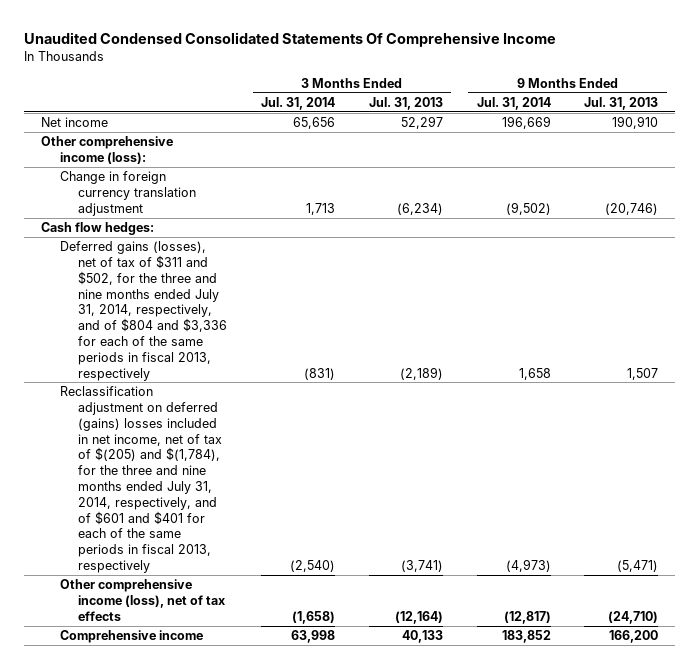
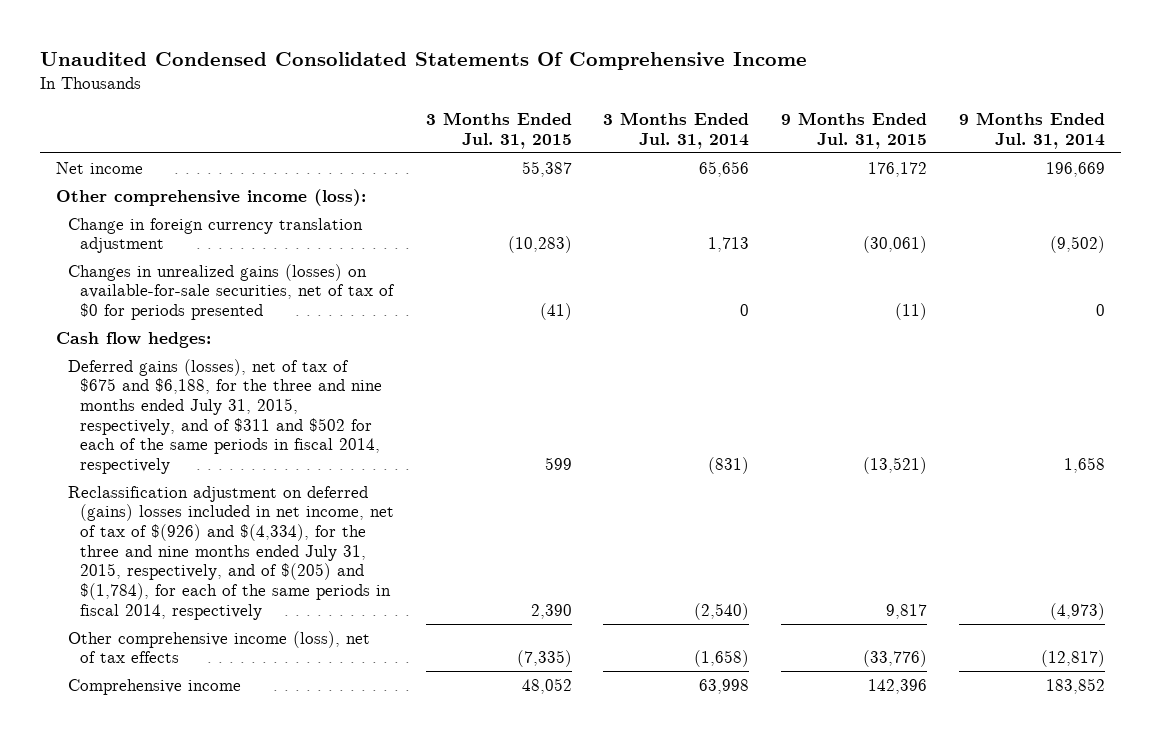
[368,96,443,110] Jul. 31, 2013 -> none
[584,96,659,110] Jul. 31, 2013 -> none
none -> [425,112,572,149] 3 Months Ended Jul. 31, 2015
none -> [781,112,928,149] 9 Months Ended Jul. 31, 2015
none -> [67,263,395,320] Changes in unrealized gains (losses) on available-for-sale securities, net of tax of $0 for periods presented
[59,241,228,381] Deferred gains (losses), net of tax of $311 and $502, for the three and nine months ended July 31, 2014, respectively, and of $804 and $3,336 for each of the same periods in fiscal 2013, respectively -> [67,358,382,474] Deferred gains (losses), net of tax of $675 and $6,188, for the three and nine months ended July 31, 2015, respectively, and of $311 and $502 for each of the same periods in fiscal 2014, respectively
[59,386,223,573] Reclassification adjustment on deferred (gains) losses included in net income, net of tax of $(205) and $(1,784), for the three and nine months ended July 31, 2014, respectively, and of $601 and $401 for each of the same periods in fiscal 2013, respectively -> [67,485,394,620] Reclassification adjustment on deferred (gains) losses included in net income, net of tax of $(926) and $(4,334), for the three and nine months ended July 31, 2015, respectively, and of $(205) and $(1,784), for each of the same periods in fiscal 2014, respectively

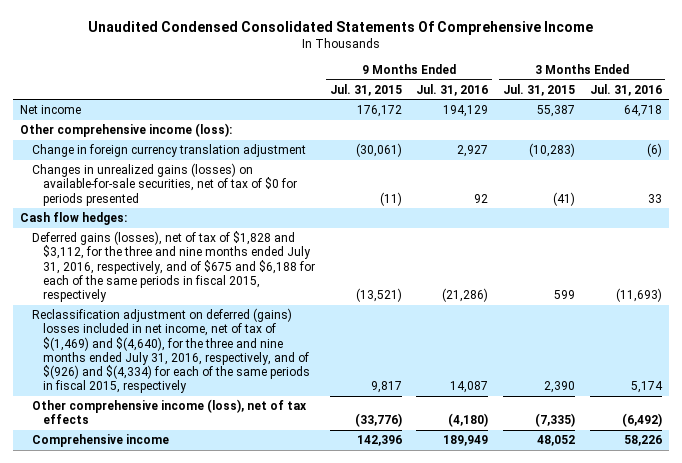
[603,112,750,149] 3 Months Ended Jul. 31, 2014 -> none
[959,112,1106,149] 9 Months Ended Jul. 31, 2014 -> none
none -> [416,83,489,96] Jul. 31, 2016
none -> [589,83,662,96] Jul. 31, 2016
[67,358,382,474] Deferred gains (losses), net of tax of $675 and $6,188, for the three and nine months ended July 31, 2015, respectively, and of $311 and $502 for each of the same periods in fiscal 2014, respectively -> [31,231,316,303] Deferred gains (losses), net of tax of $1,828 and $3,112, for the three and nine months ended July 31, 2016, respectively, and of $675 and $6,188 for each of the same periods in fiscal 2015, respectively
[67,485,394,620] Reclassification adjustment on deferred (gains) losses included in net income, net of tax of $(926) and $(4,334), for the three and nine months ended July 31, 2015, respectively, and of $(205) and $(1,784), for each of the same periods in fiscal 2014, respectively -> [31,308,311,394] Reclassification adjustment on deferred (gains) losses included in net income, net of tax of $(1,469) and $(4,640), for the three and nine months ended July 31, 2016, respectively, and of $(926) and $(4,334) for each of the same periods in fiscal 2015, respectively

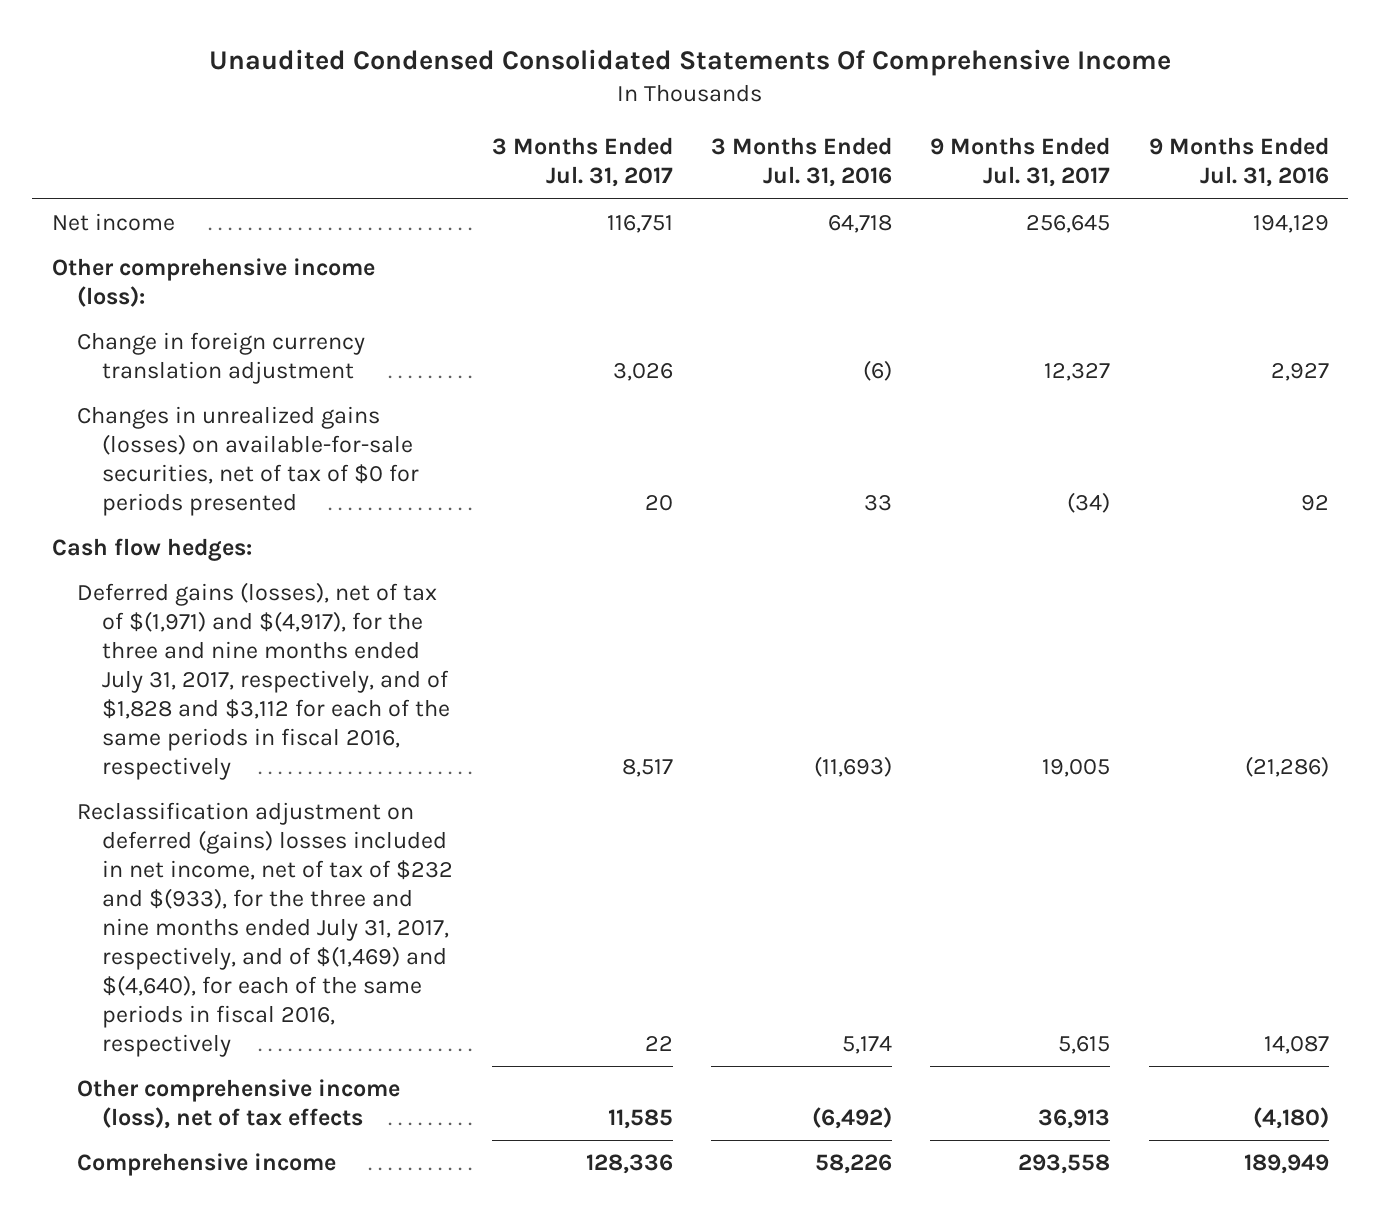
[329,83,402,96] Jul. 31, 2015 -> none
[503,83,576,96] Jul. 31, 2015 -> none
none -> [491,137,673,188] 3 Months Ended Jul. 31, 2017
none -> [930,137,1111,188] 9 Months Ended Jul. 31, 2017
[31,231,316,303] Deferred gains (losses), net of tax of $1,828 and $3,112, for the three and nine months ended July 31, 2016, respectively, and of $675 and $6,188 for each of the same periods in fiscal 2015, respectively -> [76,582,451,780] Deferred gains (losses), net of tax of $(1,971) and $(4,917), for the three and nine months ended July 31, 2017, respectively, and of $1,828 and $3,112 for each of the same periods in fiscal 2016, respectively
[31,308,311,394] Reclassification adjustment on deferred (gains) losses included in net income, net of tax of $(1,469) and $(4,640), for the three and nine months ended July 31, 2016, respectively, and of $(926) and $(4,334) for each of the same periods in fiscal 2015, respectively -> [76,802,454,1057] Reclassification adjustment on deferred (gains) losses included in net income, net of tax of $232 and $(933), for the three and nine months ended July 31, 2017, respectively, and of $(1,469) and $(4,640), for each of the same periods in fiscal 2016, respectively

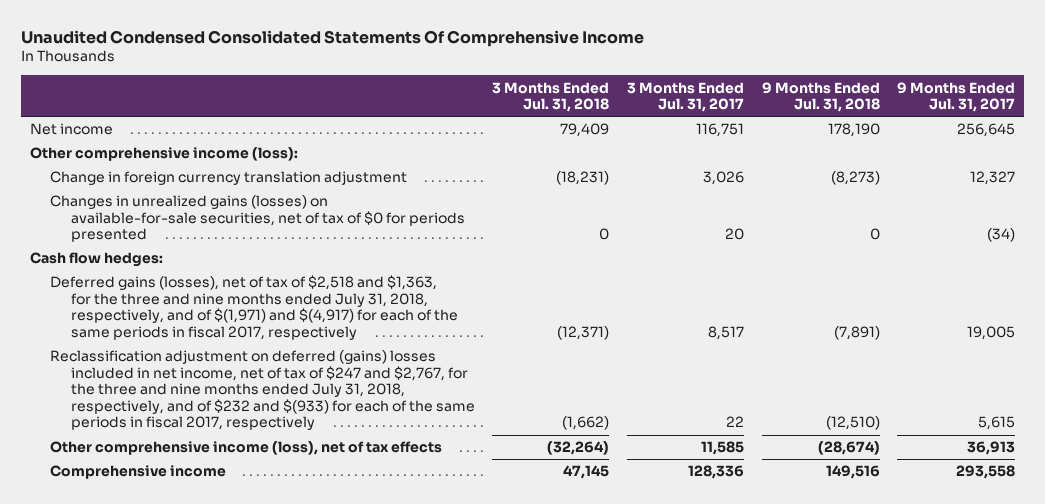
[710,137,892,188] 3 Months Ended Jul. 31, 2016 -> none
[1148,137,1329,188] 9 Months Ended Jul. 31, 2016 -> none
none -> [492,81,610,113] 3 Months Ended Jul. 31, 2018
none -> [761,81,880,113] 9 Months Ended Jul. 31, 2018
[76,582,451,780] Deferred gains (losses), net of tax of $(1,971) and $(4,917), for the three and nine months ended July 31, 2017, respectively, and of $1,828 and $3,112 for each of the same periods in fiscal 2016, respectively -> [50,275,458,340] Deferred gains (losses), net of tax of $2,518 and $1,363, for the three and nine months ended July 31, 2018, respectively, and of $(1,971) and $(4,917) for each of the same periods in fiscal 2017, respectively
[76,802,454,1057] Reclassification adjustment on deferred (gains) losses included in net income, net of tax of $232 and $(933), for the three and nine months ended July 31, 2017, respectively, and of $(1,469) and $(4,640), for each of the same periods in fiscal 2016, respectively -> [50,350,475,431] Reclassification adjustment on deferred (gains) losses included in net income, net of tax of $247 and $2,767, for the three and nine months ended July 31, 2018, respectively, and of $232 and $(933) for each of the same periods in fiscal 2017, respectively

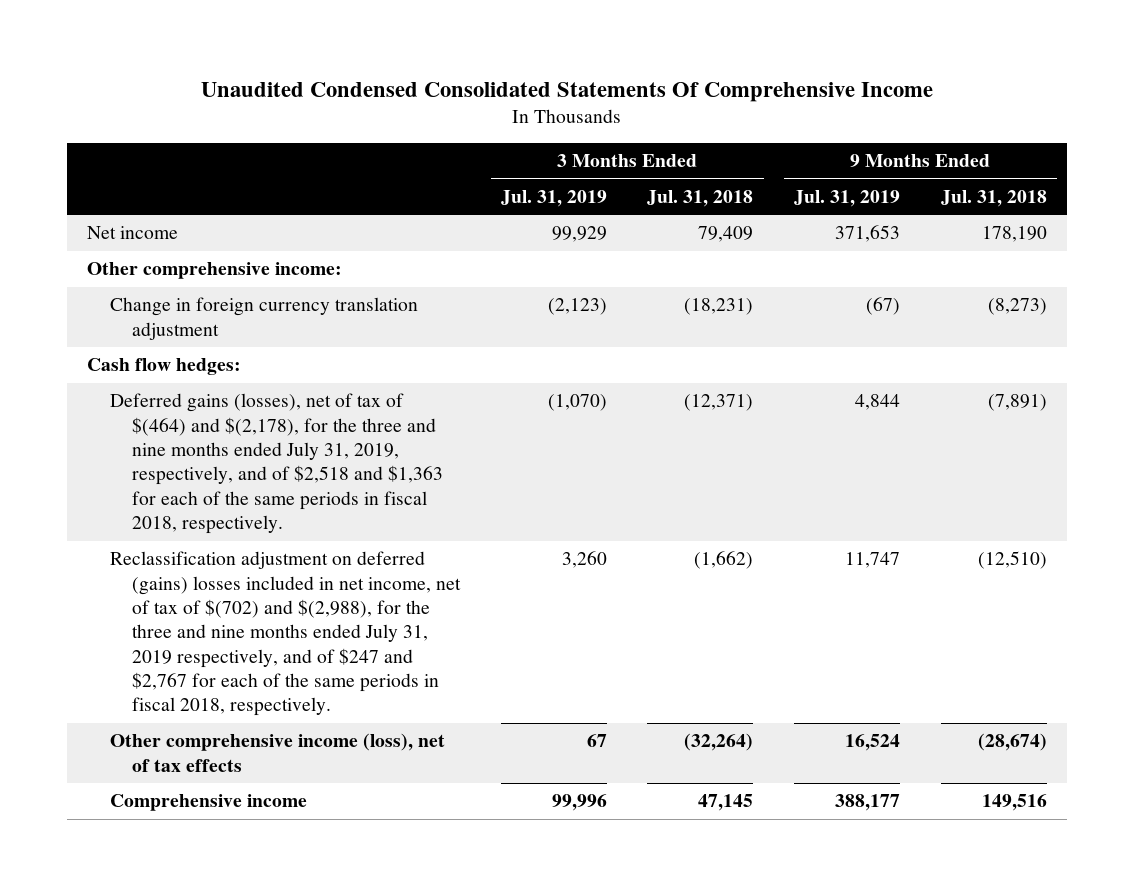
[626,81,744,113] 3 Months Ended Jul. 31, 2017 -> none
[897,81,1016,113] 9 Months Ended Jul. 31, 2017 -> none
none -> [500,189,607,207] Jul. 31, 2019
none -> [793,189,900,207] Jul. 31, 2019
[29,147,298,162] Other comprehensive income (loss): -> [87,262,343,280] Other comprehensive income:
[50,195,465,243] Changes in unrealized gains (losses) on available-for-sale securities, net of tax of $0 for periods presented -> none
[50,275,458,340] Deferred gains (losses), net of tax of $2,518 and $1,363, for the three and nine months ended July 31, 2018, respectively, and of $(1,971) and $(4,917) for each of the same periods in fiscal 2017, respectively -> [109,393,444,535] Deferred gains (losses), net of tax of $(464) and $(2,178), for the three and nine months ended July 31, 2019, respectively, and of $2,518 and $1,363 for each of the same periods in fiscal 2018, respectively.
[50,350,475,431] Reclassification adjustment on deferred (gains) losses included in net income, net of tax of $247 and $2,767, for the three and nine months ended July 31, 2018, respectively, and of $232 and $(933) for each of the same periods in fiscal 2017, respectively -> [109,551,462,717] Reclassification adjustment on deferred (gains) losses included in net income, net of tax of $(702) and $(2,988), for the three and nine months ended July 31, 2019 respectively, and of $247 and $2,767 for each of the same periods in fiscal 2018, respectively.

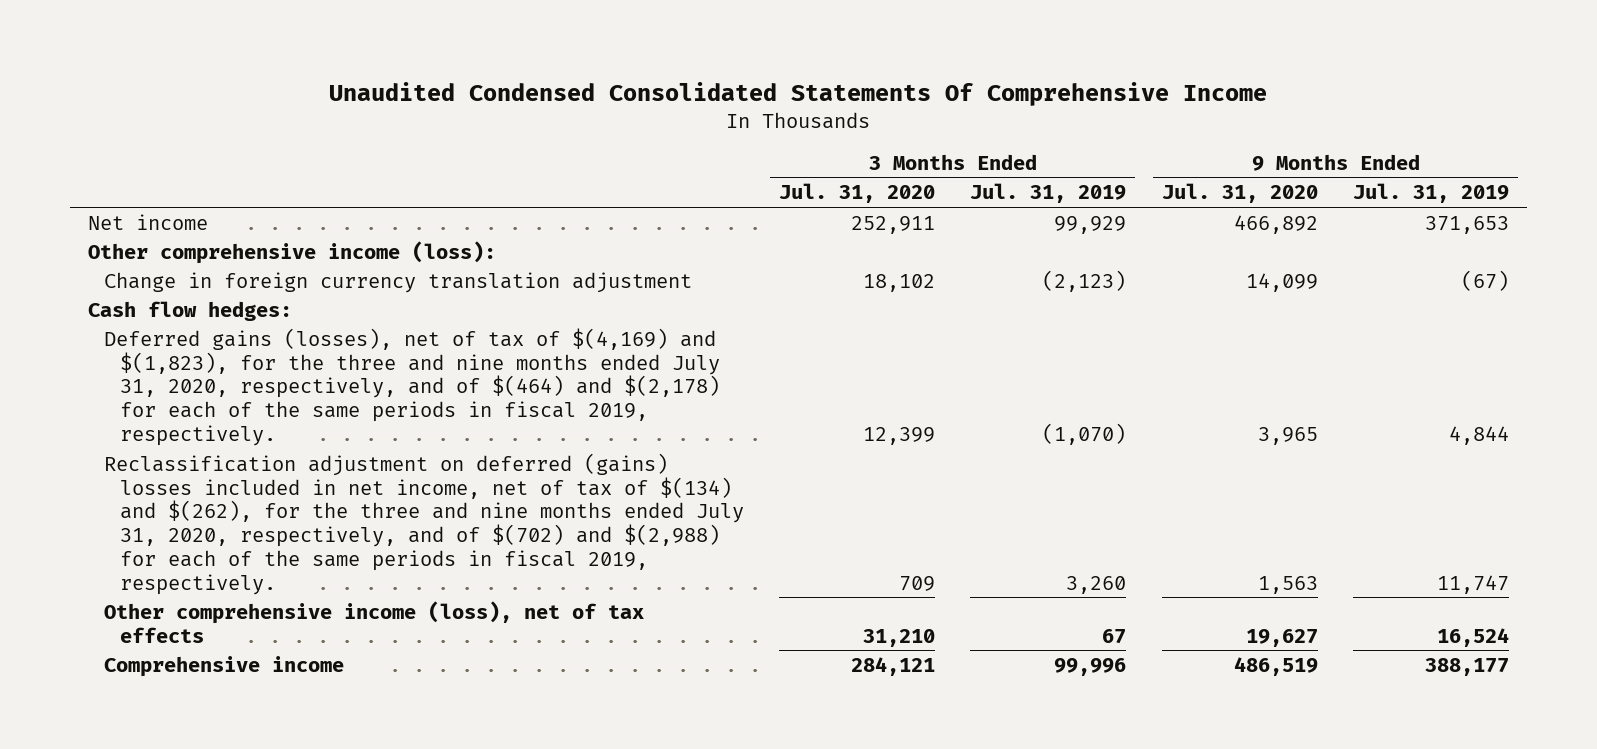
[647,189,754,207] Jul. 31, 2018 -> none
[940,189,1047,207] Jul. 31, 2018 -> none
none -> [778,183,935,204] Jul. 31, 2020
none -> [1161,183,1318,204] Jul. 31, 2020
[87,262,343,280] Other comprehensive income: -> [87,240,496,264] Other comprehensive income (loss):
[109,393,444,535] Deferred gains (losses), net of tax of $(464) and $(2,178), for the three and nine months ended July 31, 2019, respectively, and of $2,518 and $1,363 for each of the same periods in fiscal 2018, respectively. -> [103,327,720,446] Deferred gains (losses), net of tax of $(4,169) and $(1,823), for the three and nine months ended July 31, 2020, respectively, and of $(464) and $(2,178) for each of the same periods in fiscal 2019, respectively.
[109,551,462,717] Reclassification adjustment on deferred (gains) losses included in net income, net of tax of $(702) and $(2,988), for the three and nine months ended July 31, 2019 respectively, and of $247 and $2,767 for each of the same periods in fiscal 2018, respectively. -> [103,452,744,595] Reclassification adjustment on deferred (gains) losses included in net income, net of tax of $(134) and $(262), for the three and nine months ended July 31, 2020, respectively, and of $(702) and $(2,988) for each of the same periods in fiscal 2019, respectively.

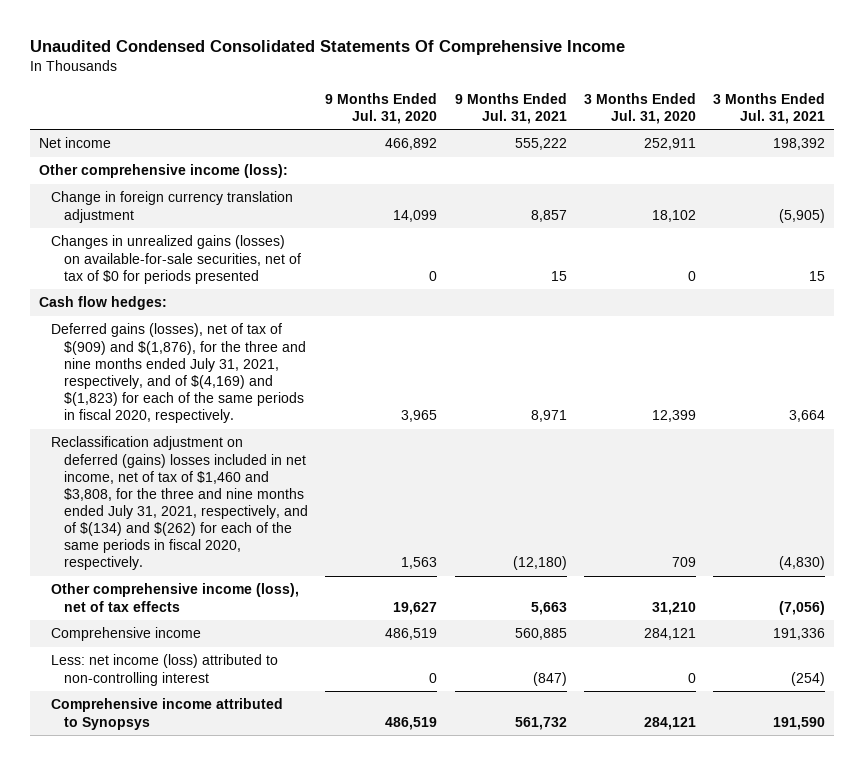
[970,183,1127,204] Jul. 31, 2019 -> none
[1353,183,1510,204] Jul. 31, 2019 -> none
none -> [454,92,567,124] 9 Months Ended Jul. 31, 2021
none -> [713,92,826,124] 3 Months Ended Jul. 31, 2021
none -> [51,235,302,284] Changes in unrealized gains (losses) on available-for-sale securities, net of tax of $0 for periods presented
[103,327,720,446] Deferred gains (losses), net of tax of $(4,169) and $(1,823), for the three and nine months ended July 31, 2020, respectively, and of $(464) and $(2,178) for each of the same periods in fiscal 2019, respectively. -> [51,323,307,424] Deferred gains (losses), net of tax of $(909) and $(1,876), for the three and nine months ended July 31, 2021, respectively, and of $(4,169) and $(1,823) for each of the same periods in fiscal 2020, respectively.
[103,452,744,595] Reclassification adjustment on deferred (gains) losses included in net income, net of tax of $(134) and $(262), for the three and nine months ended July 31, 2020, respectively, and of $(702) and $(2,988) for each of the same periods in fiscal 2019, respectively. -> [51,436,309,571] Reclassification adjustment on deferred (gains) losses included in net income, net of tax of $1,460 and $3,808, for the three and nine months ended July 31, 2021, respectively, and of $(134) and $(262) for each of the same periods in fiscal 2020, respectively.
none -> [51,654,279,686] Less: net income (loss) attributed to non-controlling interest
none -> [51,698,284,730] Comprehensive income attributed to Synopsys

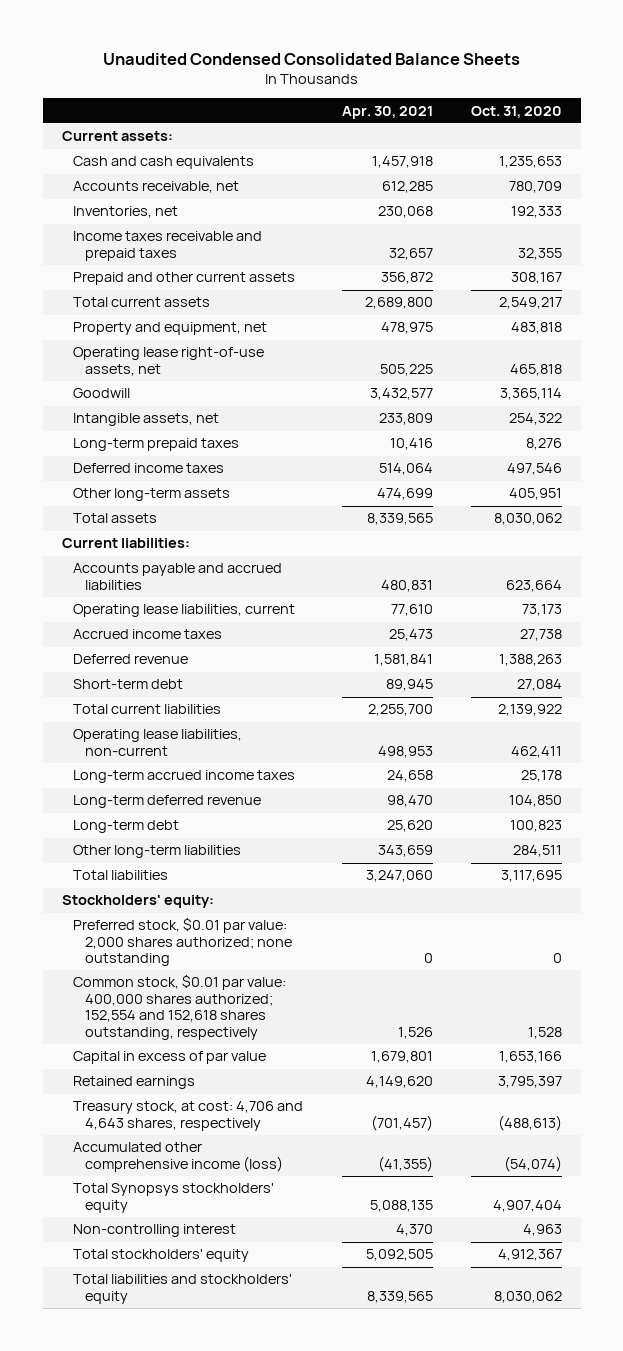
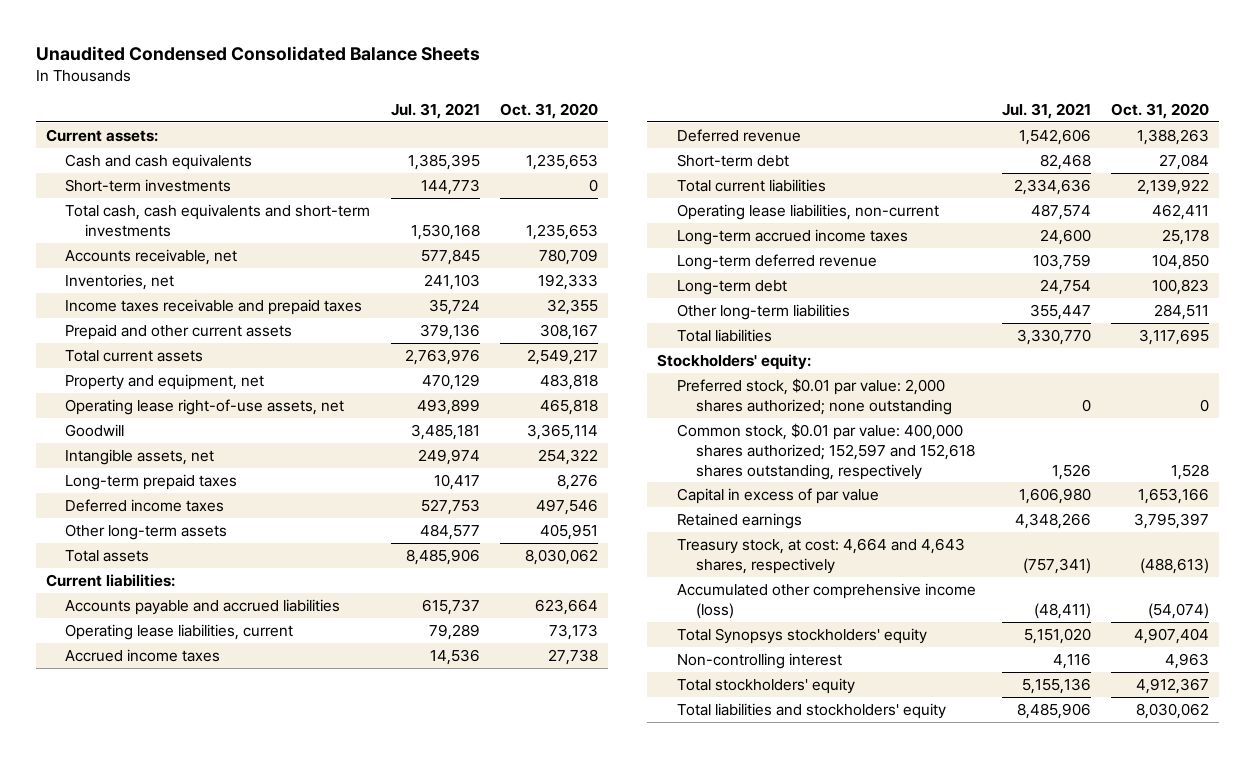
[341,105,433,119] Apr. 30, 2021 -> none
none -> [390,102,480,119] Jul. 31, 2021
none -> [65,178,232,192] Short-term investments
none -> [65,203,371,237] Total cash, cash equivalents and short-term investments
[73,974,287,1040] Common stock, $0.01 par value: 400,000 shares authorized; 152,554 and 152,618 shares outstanding, respectively -> [676,422,976,480] Common stock, $0.01 par value: 400,000 shares authorized; 152,597 and 152,618 shares outstanding, respectively
[73,1101,304,1131] Treasury stock, at cost: 4,706 and 4,643 shares, respectively -> [676,537,965,574] Treasury stock, at cost: 4,664 and 4,643 shares, respectively

